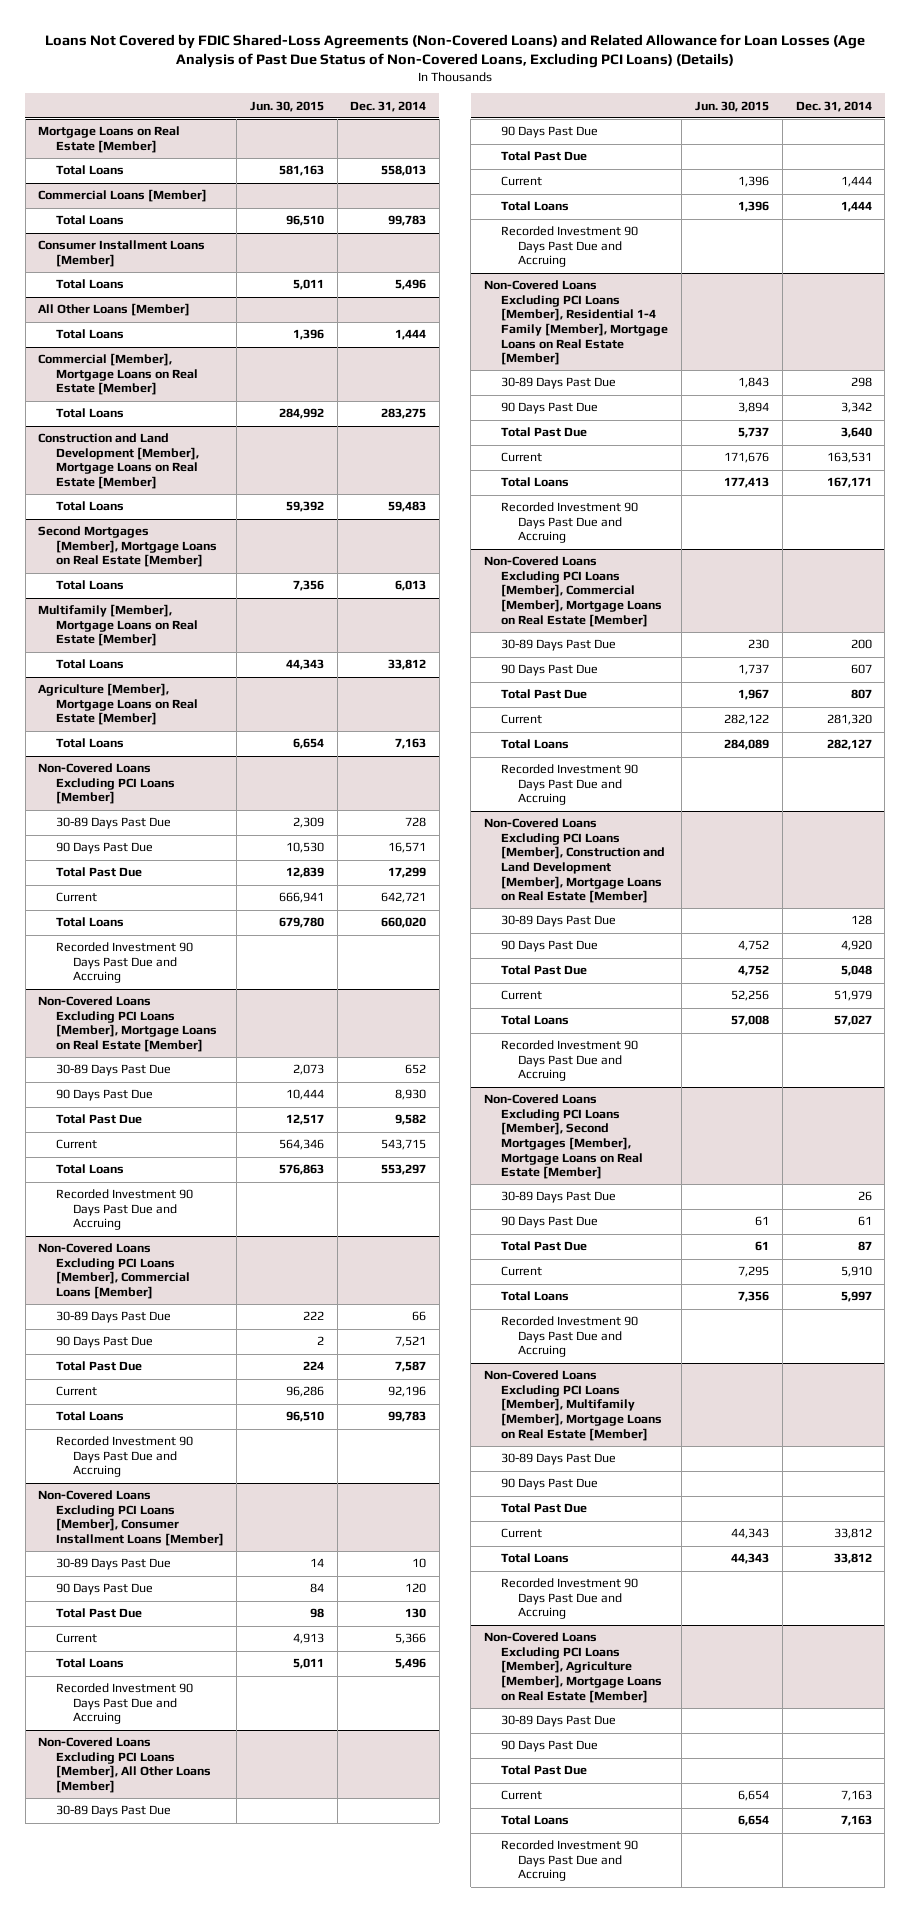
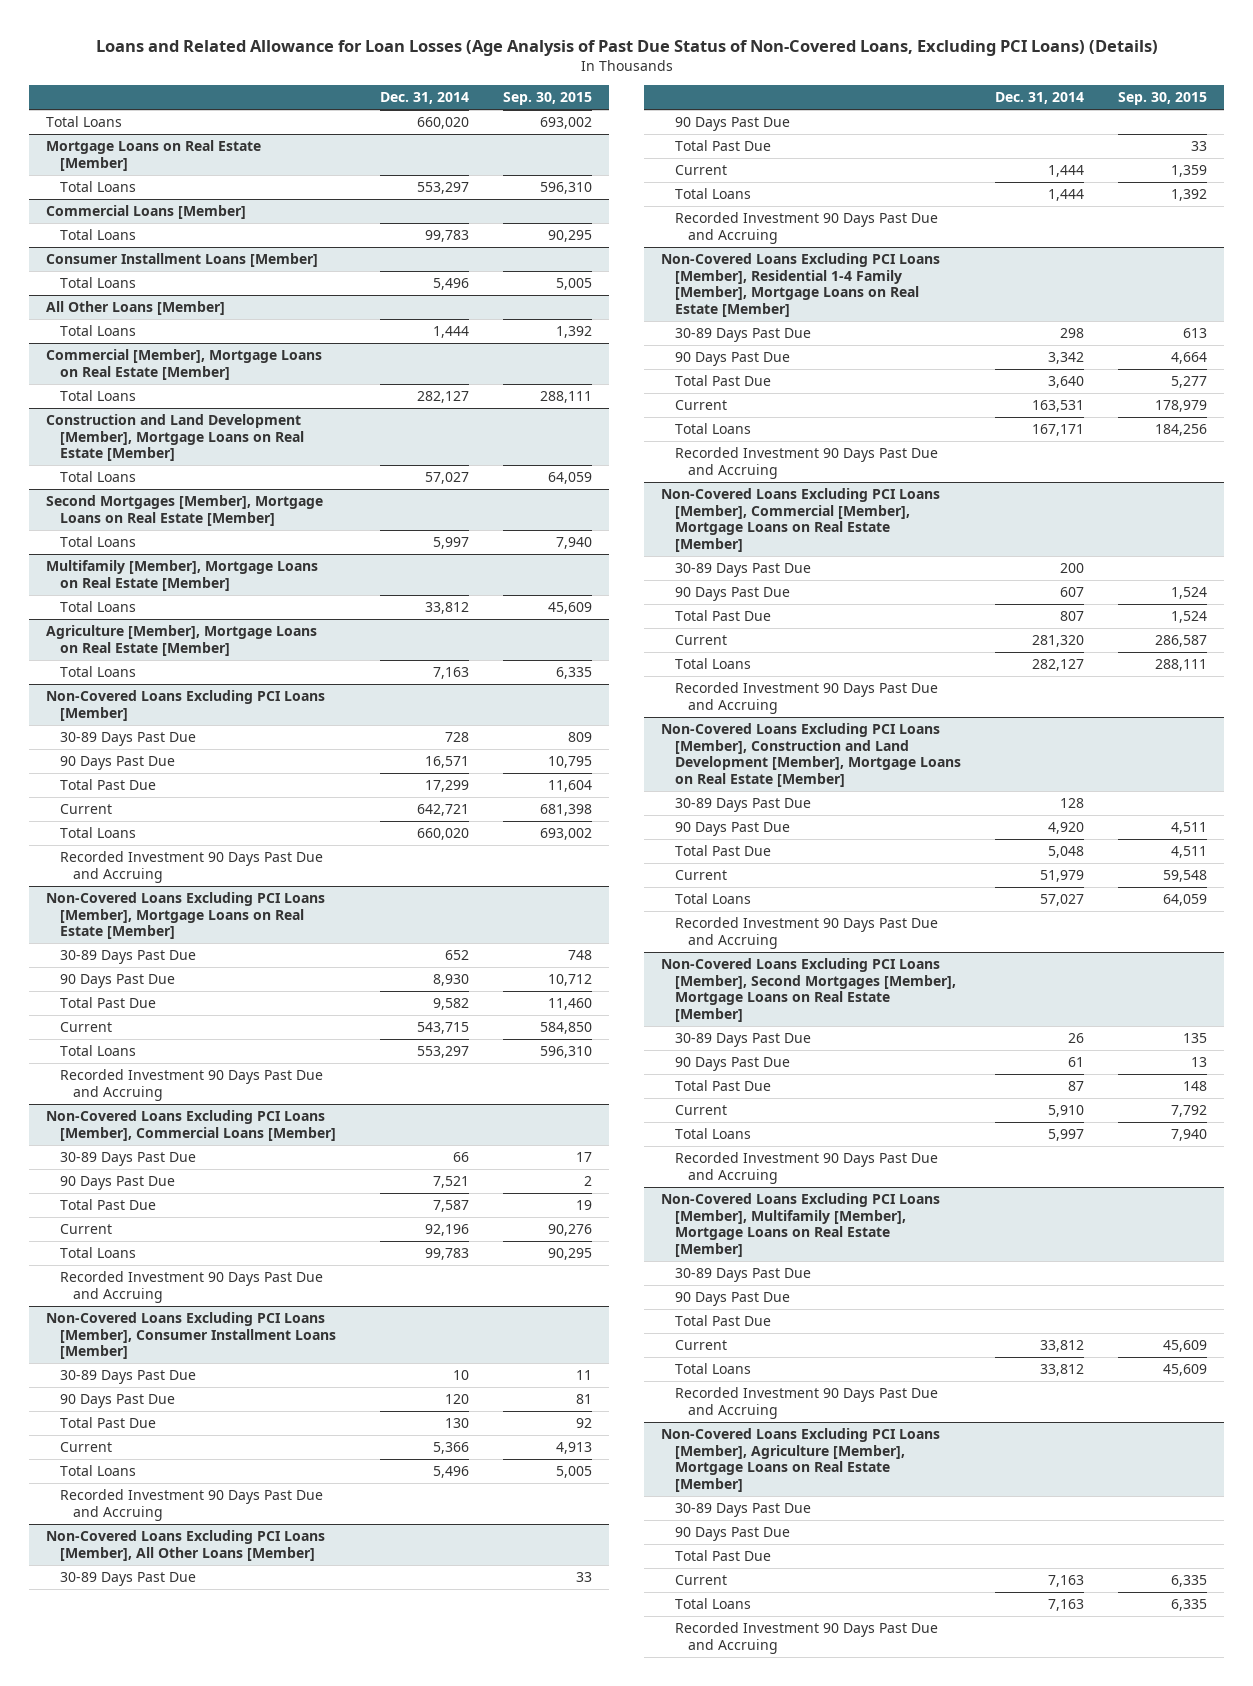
[44,33,865,68] Loans Not Covered by FDIC Shared-Loss Agreements (Non-Covered Loans) and Related Allowance for Loan Losses (Age Analysis of Past Due Status of Non-Covered Loans, Excluding PCI Loans) (Details) -> [95,39,1158,56] Loans and Related Allowance for Loan Losses (Age Analysis of Past Due Status of Non-Covered Loans, Excluding PCI Loans) (Details)
[249,100,324,112] Jun. 30, 2015 -> none
none -> [502,92,592,106] Sep. 30, 2015
none -> [46,116,123,128] Total Loans
[381,165,427,177] 558,013 -> [416,182,469,195] 553,297
[381,408,427,420] 283,275 -> [416,391,469,404] 282,127
[388,501,427,513] 59,483 -> [424,472,469,485] 57,027
[395,580,427,592] 6,013 -> [432,537,469,550] 5,997

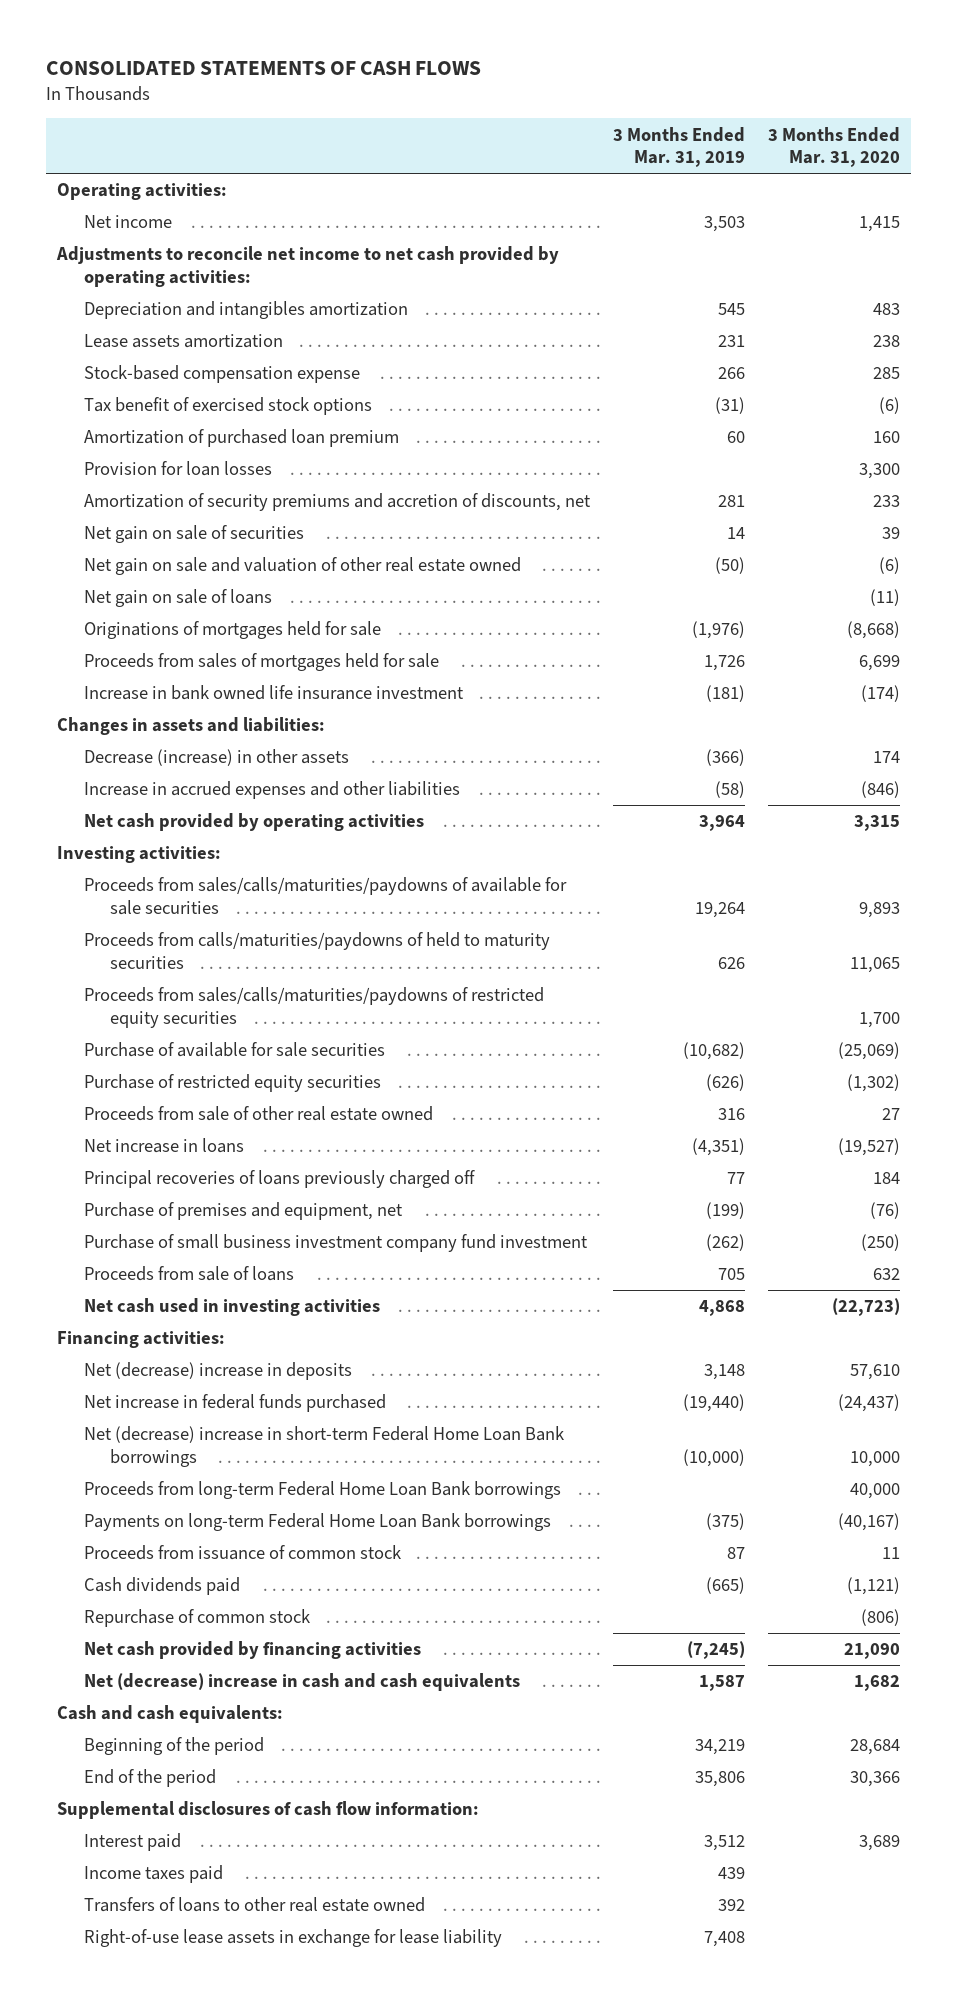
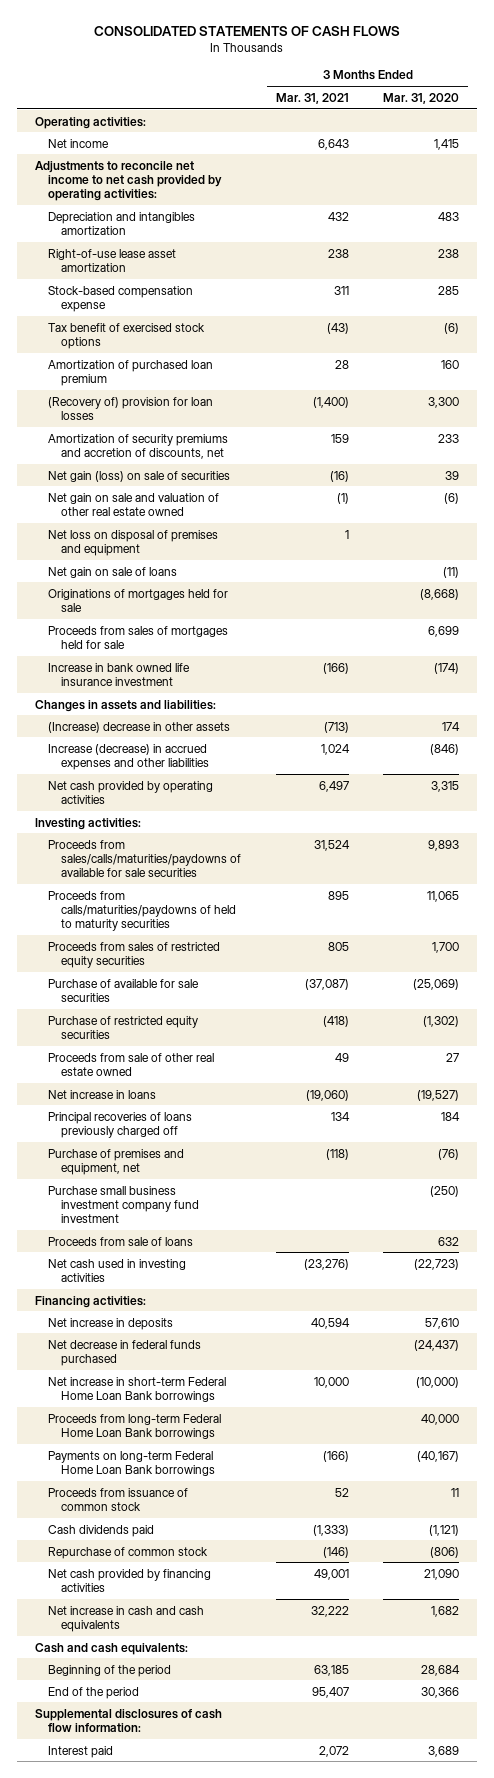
[612,126,745,168] 3 Months Ended Mar. 31, 2019 -> none
none -> [275,92,349,104] Mar. 31, 2021
[83,334,283,349] Lease assets amortization -> [47,248,176,272] Right-of-use lease asset amortization
[83,461,272,477] Provision for loan losses -> [47,396,213,420] (Recovery of) provision for loan losses
[83,525,304,544] Net gain on sale of securities -> [47,470,230,482] Net gain (loss) on sale of securities
none -> [47,529,218,556] Net loss on disposal of premises and equipment
[83,749,349,767] Decrease (increase) in other assets -> [47,721,230,733] (Increase) decrease in other assets
[83,781,460,800] Increase in accrued expenses and other liabilities -> [47,743,210,770] Increase (decrease) in accrued expenses and other liabilities
[83,987,544,1028] Proceeds from sales/calls/maturities/paydowns of restricted equity securities -> [47,941,220,968] Proceeds from sales of restricted equity securities
[83,1234,588,1253] Purchase of small business investment company fund investment -> [47,1185,200,1223] Purchase small business investment company fund investment
[83,1362,352,1381] Net (decrease) increase in deposits -> [47,1317,173,1330] Net increase in deposits
[83,1394,386,1413] Net increase in federal funds purchased -> [47,1339,201,1366] Net decrease in federal funds purchased
[83,1426,564,1467] Net (decrease) increase in short-term Federal Home Loan Bank borrowings -> [47,1376,226,1402] Net increase in short-term Federal Home Loan Bank borrowings
[849,1450,900,1467] 10,000 -> [416,1376,460,1388] (10,000)
[83,1673,520,1692] Net (decrease) increase in cash and cash equivalents -> [47,1605,204,1632] Net increase in cash and cash equivalents
[83,1865,223,1884] Income taxes paid -> none
[83,1897,425,1913] Transfers of loans to other real estate owned -> none
[83,1929,502,1948] Right-of-use lease assets in exchange for lease liability -> none

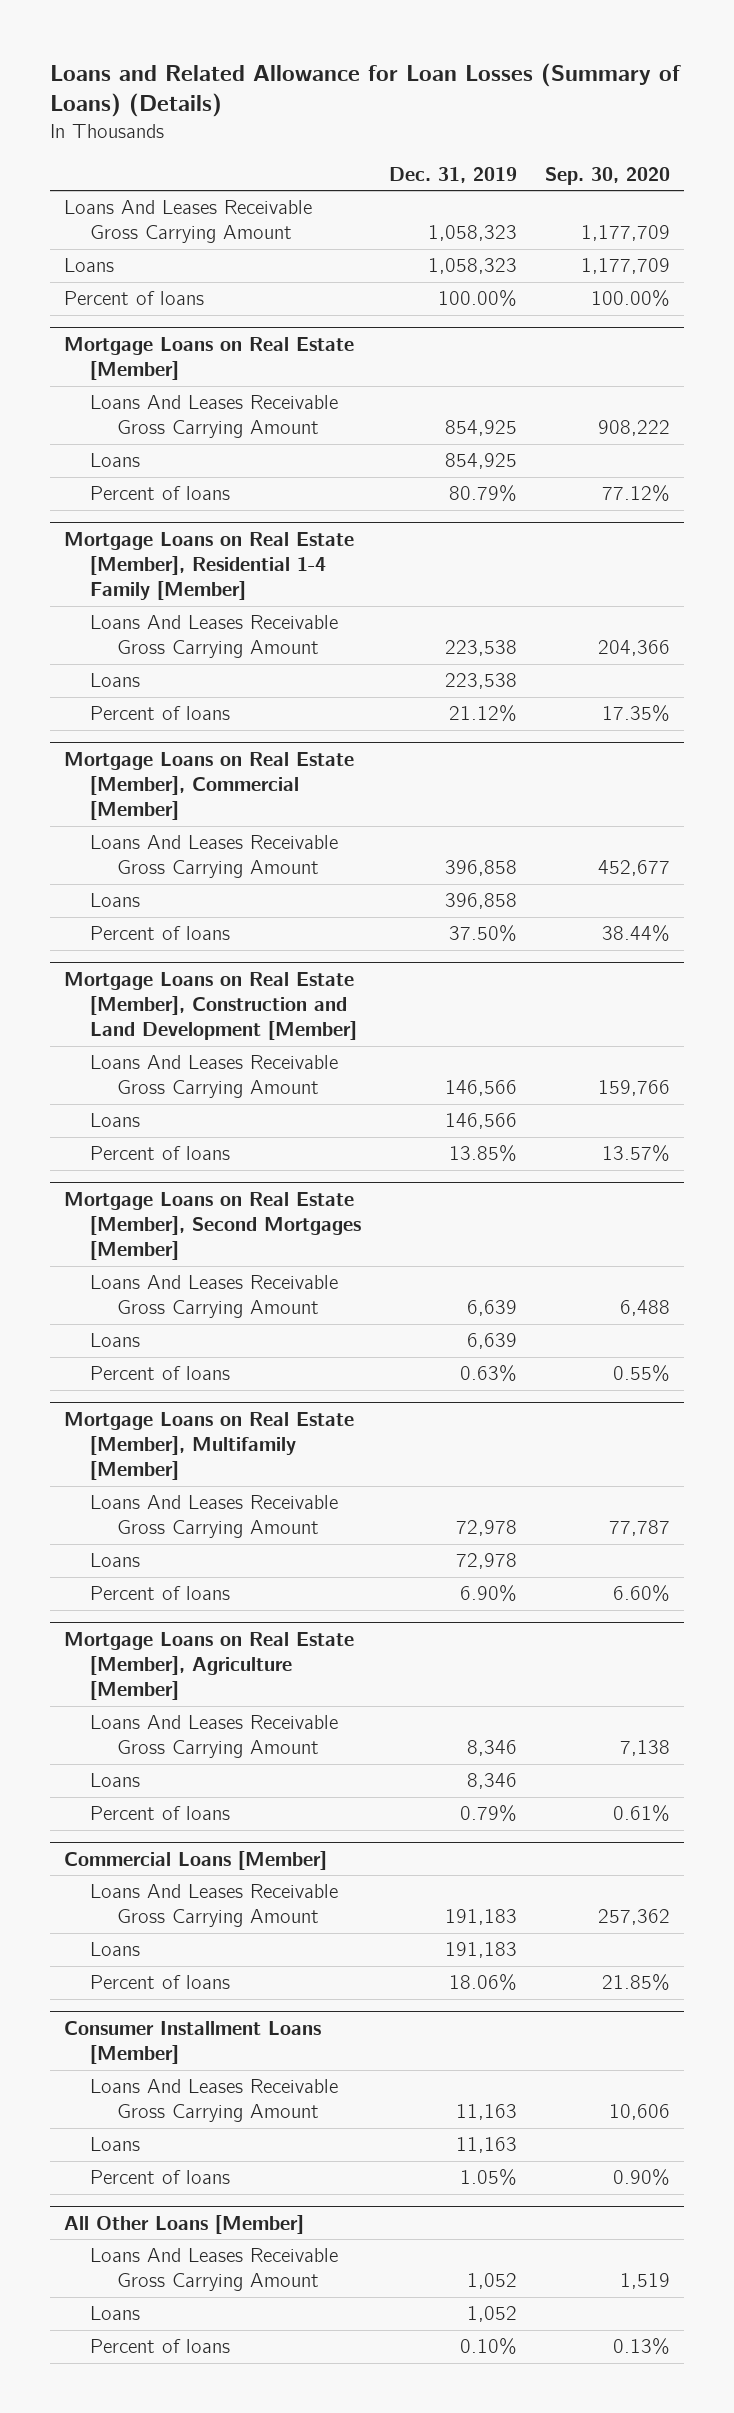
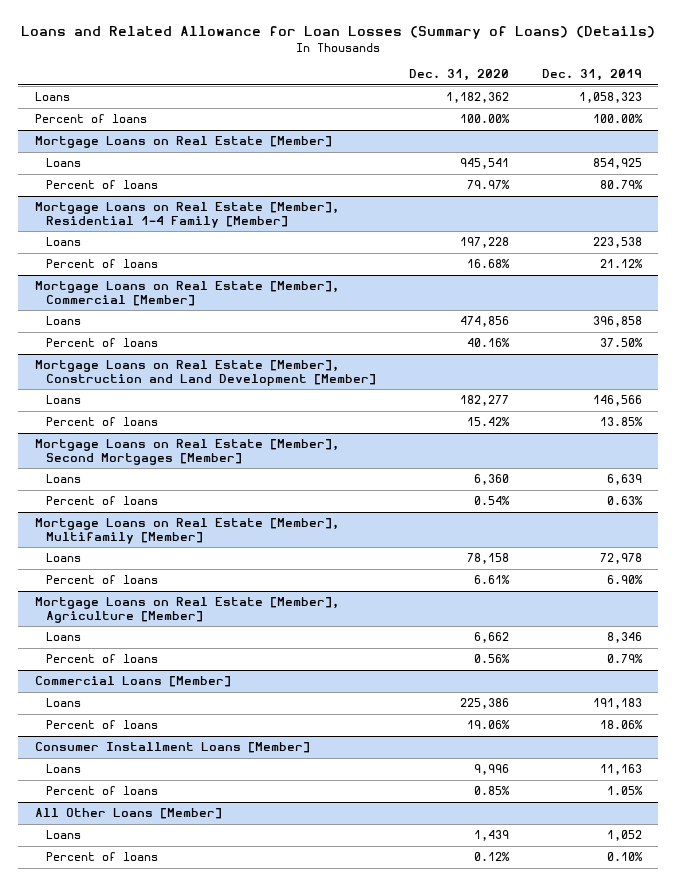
[545,166,671,185] Sep. 30, 2020 -> none
none -> [408,69,509,82] Dec. 31, 2020
[64,200,313,244] Loans And Leases Receivable Gross Carrying Amount -> none
[90,395,339,439] Loans And Leases Receivable Gross Carrying Amount -> none
[90,615,339,659] Loans And Leases Receivable Gross Carrying Amount -> none
[90,835,339,879] Loans And Leases Receivable Gross Carrying Amount -> none
[90,1055,339,1099] Loans And Leases Receivable Gross Carrying Amount -> none
[90,1275,339,1319] Loans And Leases Receivable Gross Carrying Amount -> none
[90,1495,339,1539] Loans And Leases Receivable Gross Carrying Amount -> none
[90,1715,339,1759] Loans And Leases Receivable Gross Carrying Amount -> none
[90,1884,339,1928] Loans And Leases Receivable Gross Carrying Amount -> none
[90,2079,339,2123] Loans And Leases Receivable Gross Carrying Amount -> none
[90,2248,339,2292] Loans And Leases Receivable Gross Carrying Amount -> none

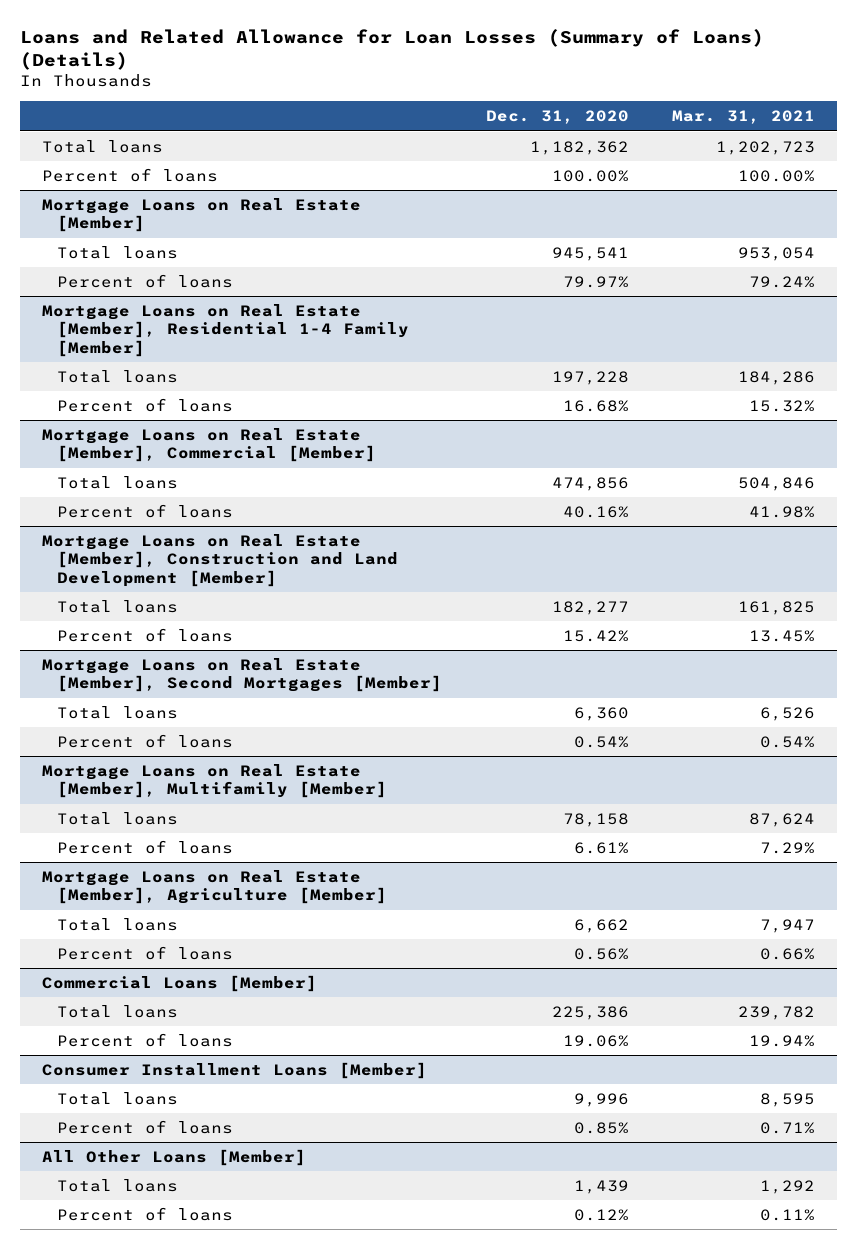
[541,69,642,82] Dec. 31, 2019 -> none
none -> [672,110,816,125] Mar. 31, 2021
[34,92,70,102] Loans -> [41,139,163,153] Total loans
[45,158,81,168] Loans -> [57,245,179,259] Total loans
[45,237,81,247] Loans -> [57,369,179,383] Total loans
[45,316,81,326] Loans -> [57,475,179,489] Total loans
[45,395,81,405] Loans -> [57,599,179,613] Total loans
[45,474,81,484] Loans -> [57,705,179,719] Total loans
[45,553,81,563] Loans -> [57,811,179,825] Total loans
[45,632,81,642] Loans -> [57,917,179,931] Total loans
[45,698,81,708] Loans -> [57,1004,179,1018] Total loans
[45,764,81,774] Loans -> [57,1091,179,1105] Total loans
[45,830,81,840] Loans -> [57,1178,179,1192] Total loans

